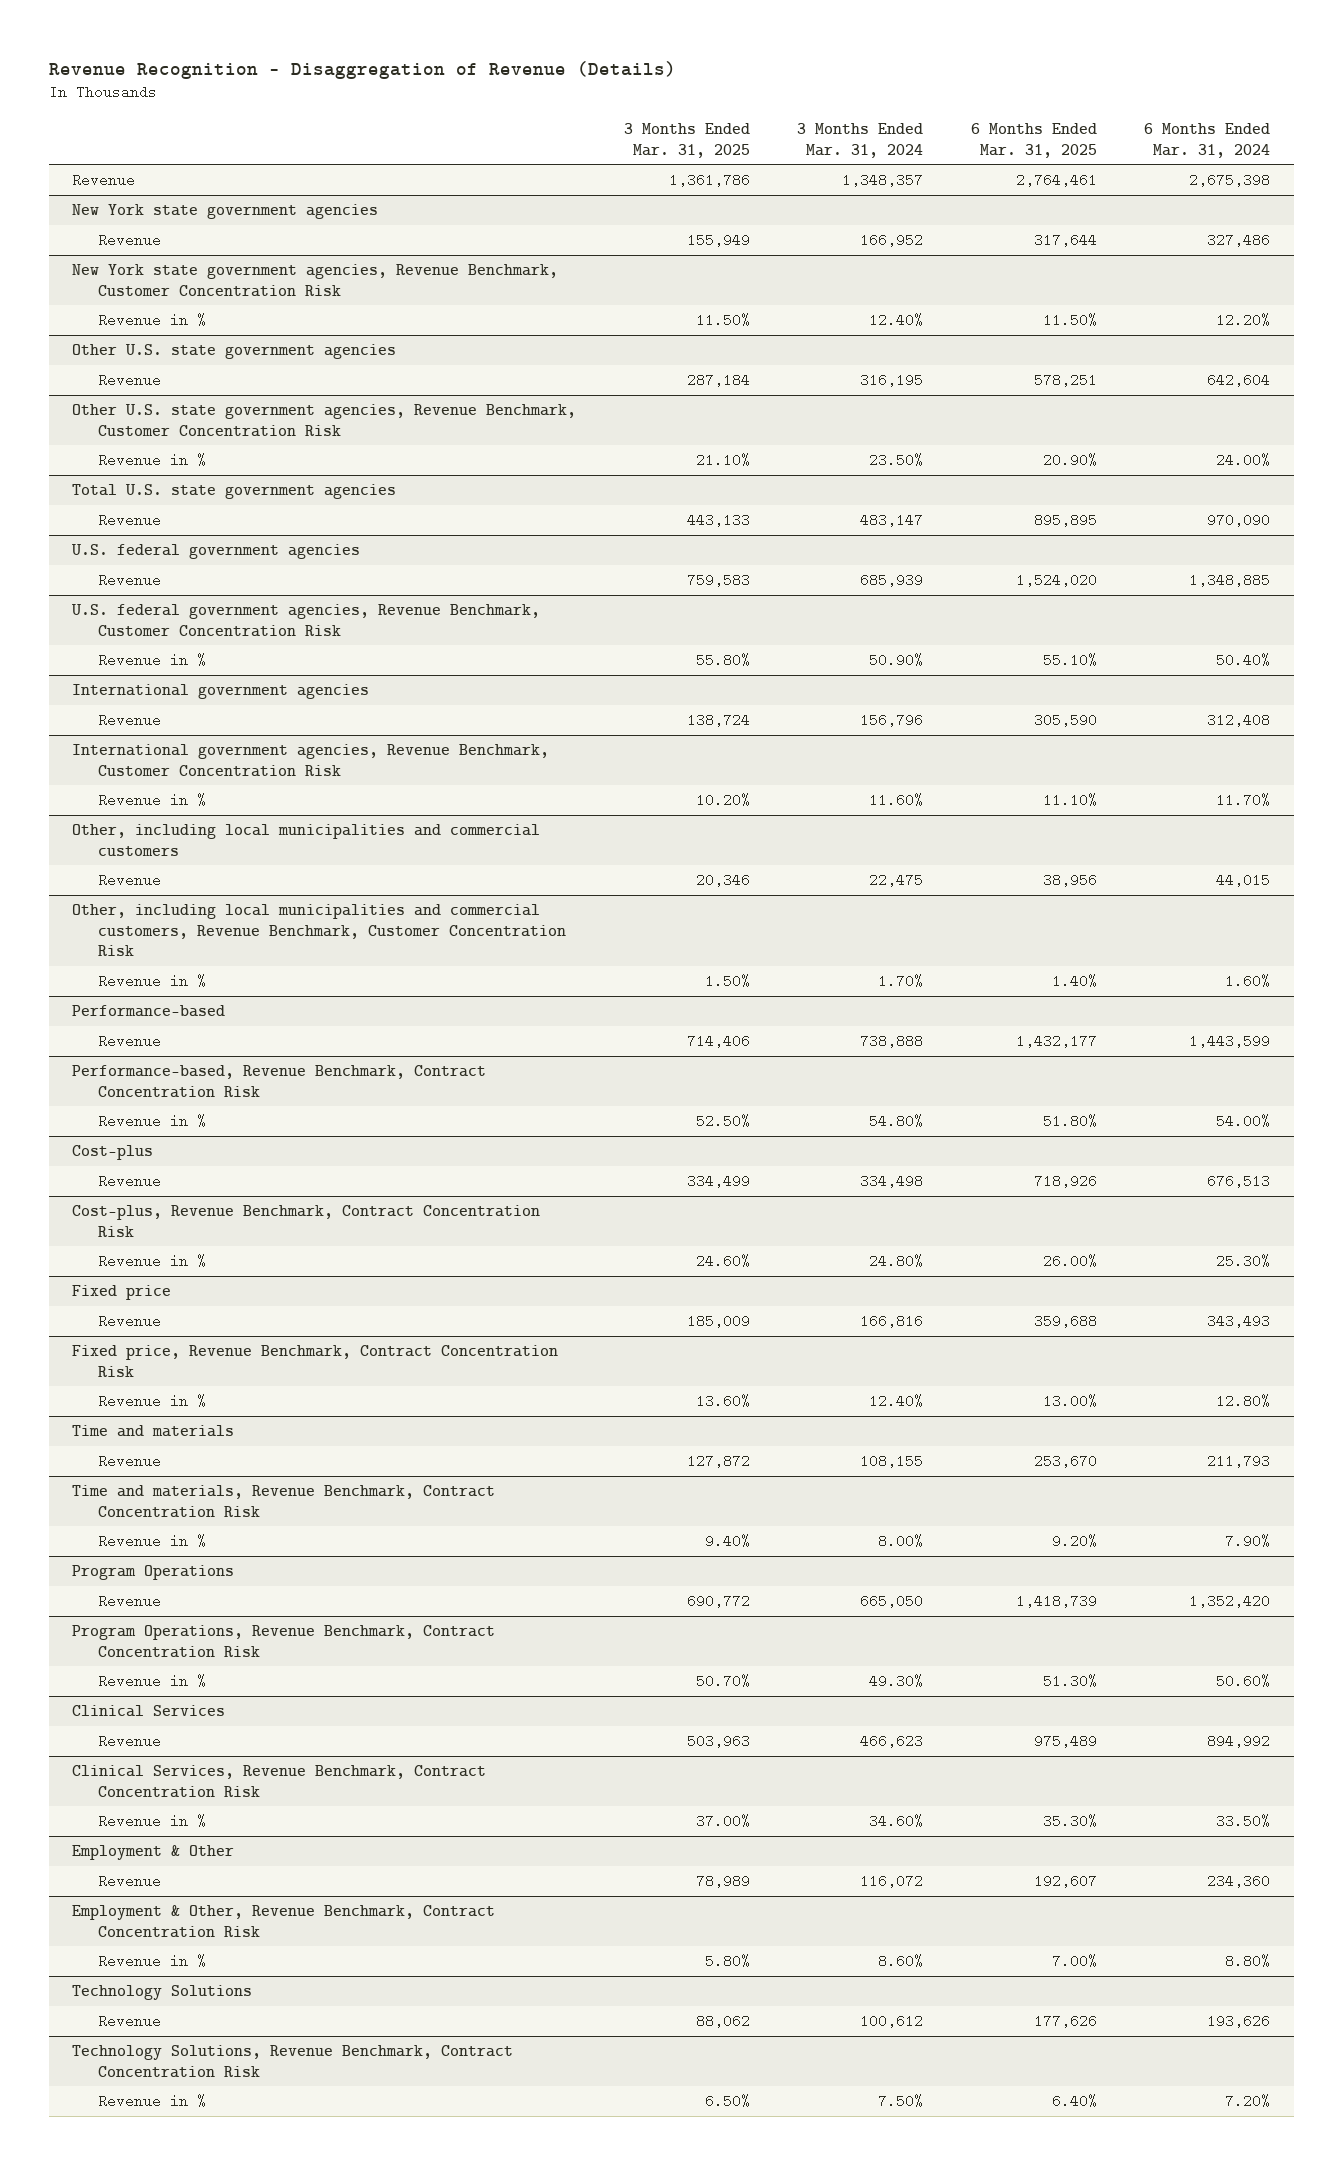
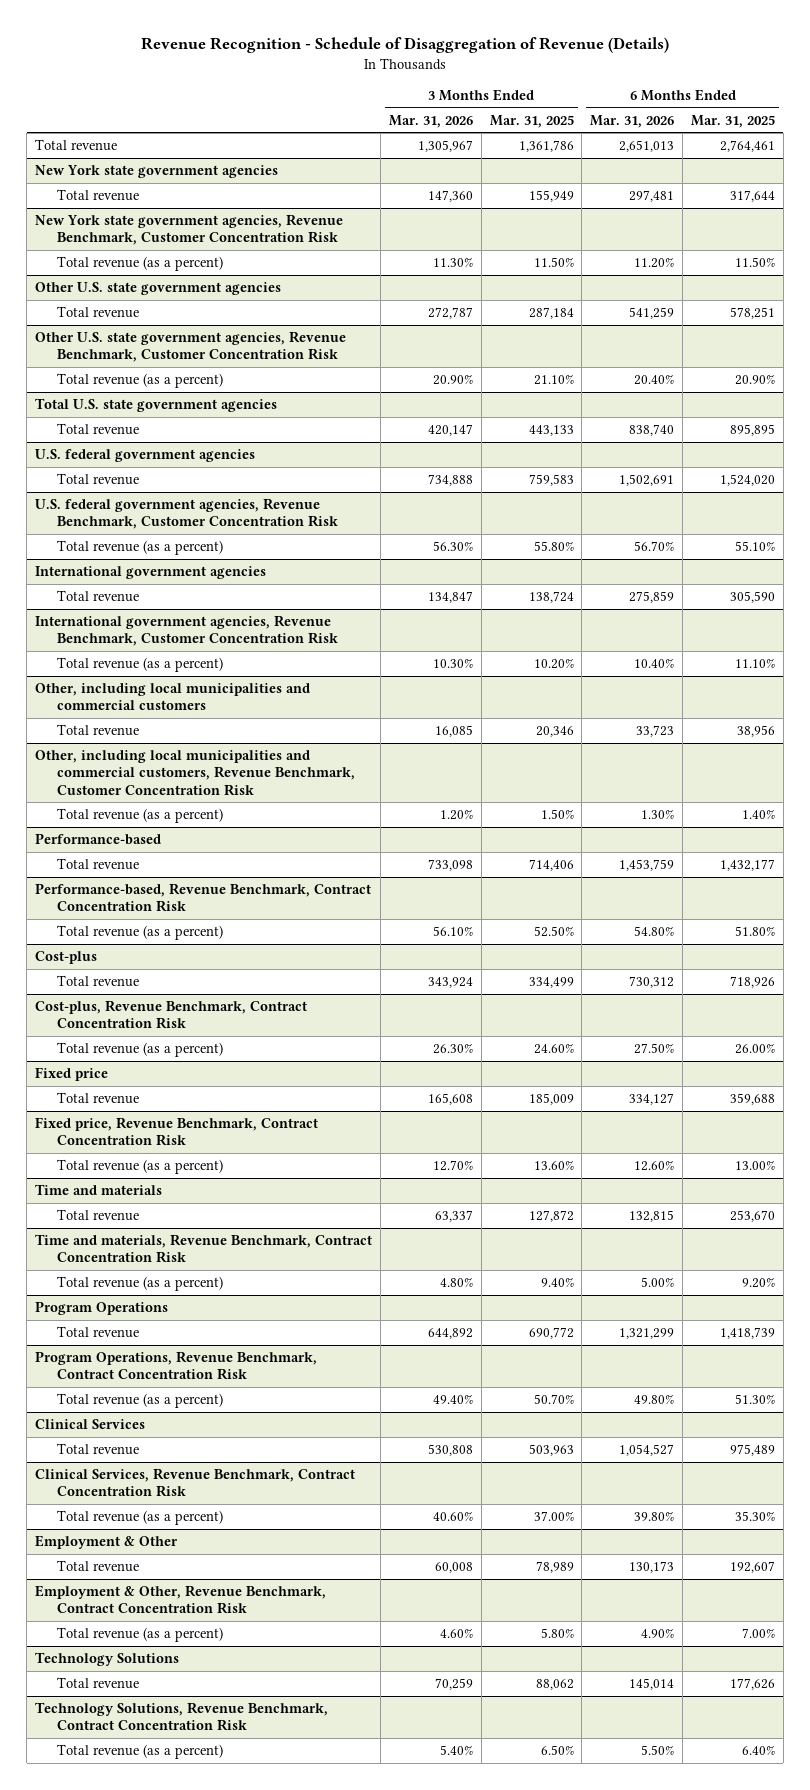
[48,60,676,79] Revenue Recognition - Disaggregation of Revenue (Details) -> [141,37,670,54] Revenue Recognition - Schedule of Disaggregation of Revenue (Details)
[797,123,924,158] 3 Months Ended Mar. 31, 2024 -> none
[1144,123,1271,158] 6 Months Ended Mar. 31, 2024 -> none
none -> [388,114,473,128] Mar. 31, 2026
none -> [590,114,675,128] Mar. 31, 2026
[72,173,136,188] Revenue -> [34,139,117,152] Total revenue
[97,233,161,248] Revenue -> [56,189,139,202] Total revenue
[97,313,206,328] Revenue in % -> [56,256,223,272] Total revenue (as a percent)
[97,373,161,388] Revenue -> [56,306,139,319] Total revenue
[97,453,206,468] Revenue in % -> [56,373,223,389] Total revenue (as a percent)
[97,513,161,528] Revenue -> [56,423,139,436] Total revenue
[97,573,161,588] Revenue -> [56,473,139,486] Total revenue
[97,653,206,668] Revenue in % -> [56,540,223,556] Total revenue (as a percent)
[97,713,161,728] Revenue -> [56,590,139,603] Total revenue
[97,793,206,808] Revenue in % -> [56,657,223,673] Total revenue (as a percent)
[97,873,161,888] Revenue -> [56,724,139,737] Total revenue
[97,974,206,989] Revenue in % -> [56,808,223,824] Total revenue (as a percent)
[97,1034,161,1049] Revenue -> [56,858,139,871] Total revenue
[97,1114,206,1129] Revenue in % -> [56,925,223,941] Total revenue (as a percent)
[97,1174,161,1189] Revenue -> [56,975,139,988] Total revenue
[97,1254,206,1269] Revenue in % -> [56,1042,223,1058] Total revenue (as a percent)
[97,1314,161,1329] Revenue -> [56,1092,139,1105] Total revenue
[97,1394,206,1409] Revenue in % -> [56,1159,223,1175] Total revenue (as a percent)
[97,1454,161,1469] Revenue -> [56,1209,139,1222] Total revenue
[97,1534,206,1549] Revenue in % -> [56,1276,223,1292] Total revenue (as a percent)
[97,1594,161,1609] Revenue -> [56,1326,139,1339] Total revenue
[97,1674,206,1689] Revenue in % -> [56,1393,223,1409] Total revenue (as a percent)
[97,1734,161,1749] Revenue -> [56,1443,139,1456] Total revenue
[97,1814,206,1829] Revenue in % -> [56,1510,223,1526] Total revenue (as a percent)
[97,1874,161,1889] Revenue -> [56,1560,139,1573] Total revenue
[97,1954,206,1969] Revenue in % -> [56,1627,223,1643] Total revenue (as a percent)
[97,2014,161,2029] Revenue -> [56,1677,139,1690] Total revenue
[97,2094,206,2109] Revenue in % -> [56,1744,223,1760] Total revenue (as a percent)

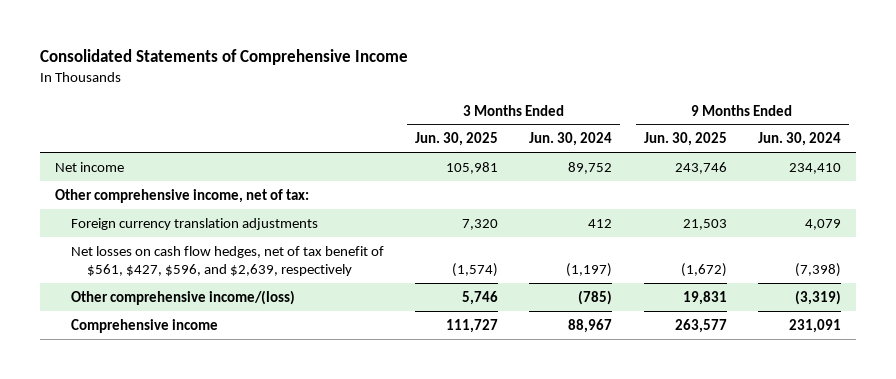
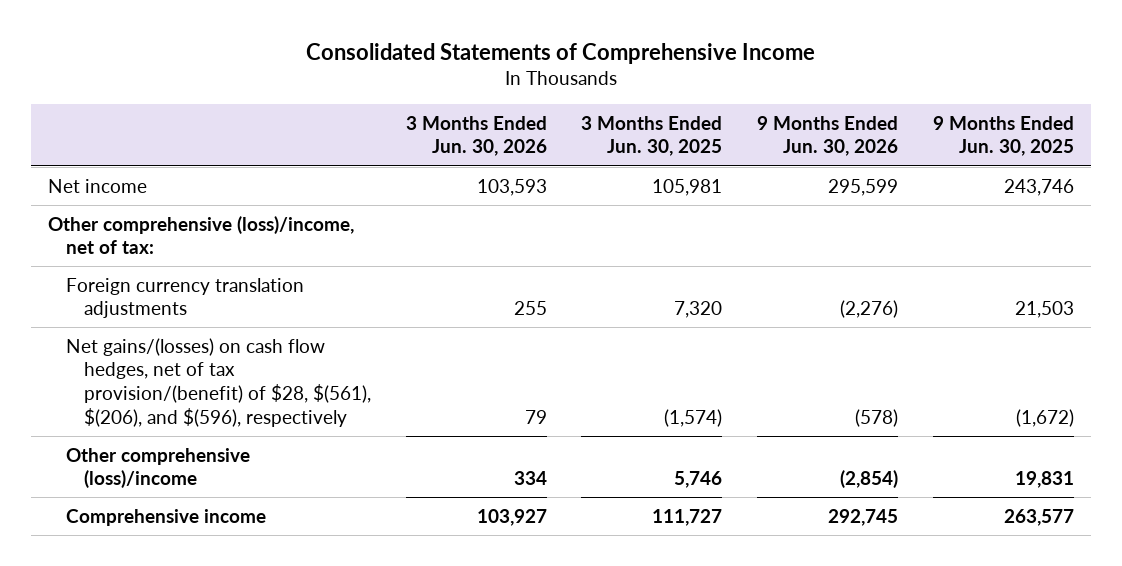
[529,132,613,147] Jun. 30, 2024 -> none
[757,132,841,147] Jun. 30, 2024 -> none
none -> [405,115,547,157] 3 Months Ended Jun. 30, 2026
none -> [757,115,899,157] 9 Months Ended Jun. 30, 2026
[55,188,310,203] Other comprehensive income, net of tax: -> [48,215,355,255] Other comprehensive (loss)/income, net of tax:
[71,245,385,277] Net losses on cash flow hedges, net of tax benefit of $561, $427, $596, and $2,639, respectively -> [66,337,372,427] Net gains/(losses) on cash flow hedges, net of tax provision/(benefit) of $28, $(561), $(206), and $(596), respectively
[71,289,296,305] Other comprehensive income/(loss) -> [66,447,251,489] Other comprehensive (loss)/income

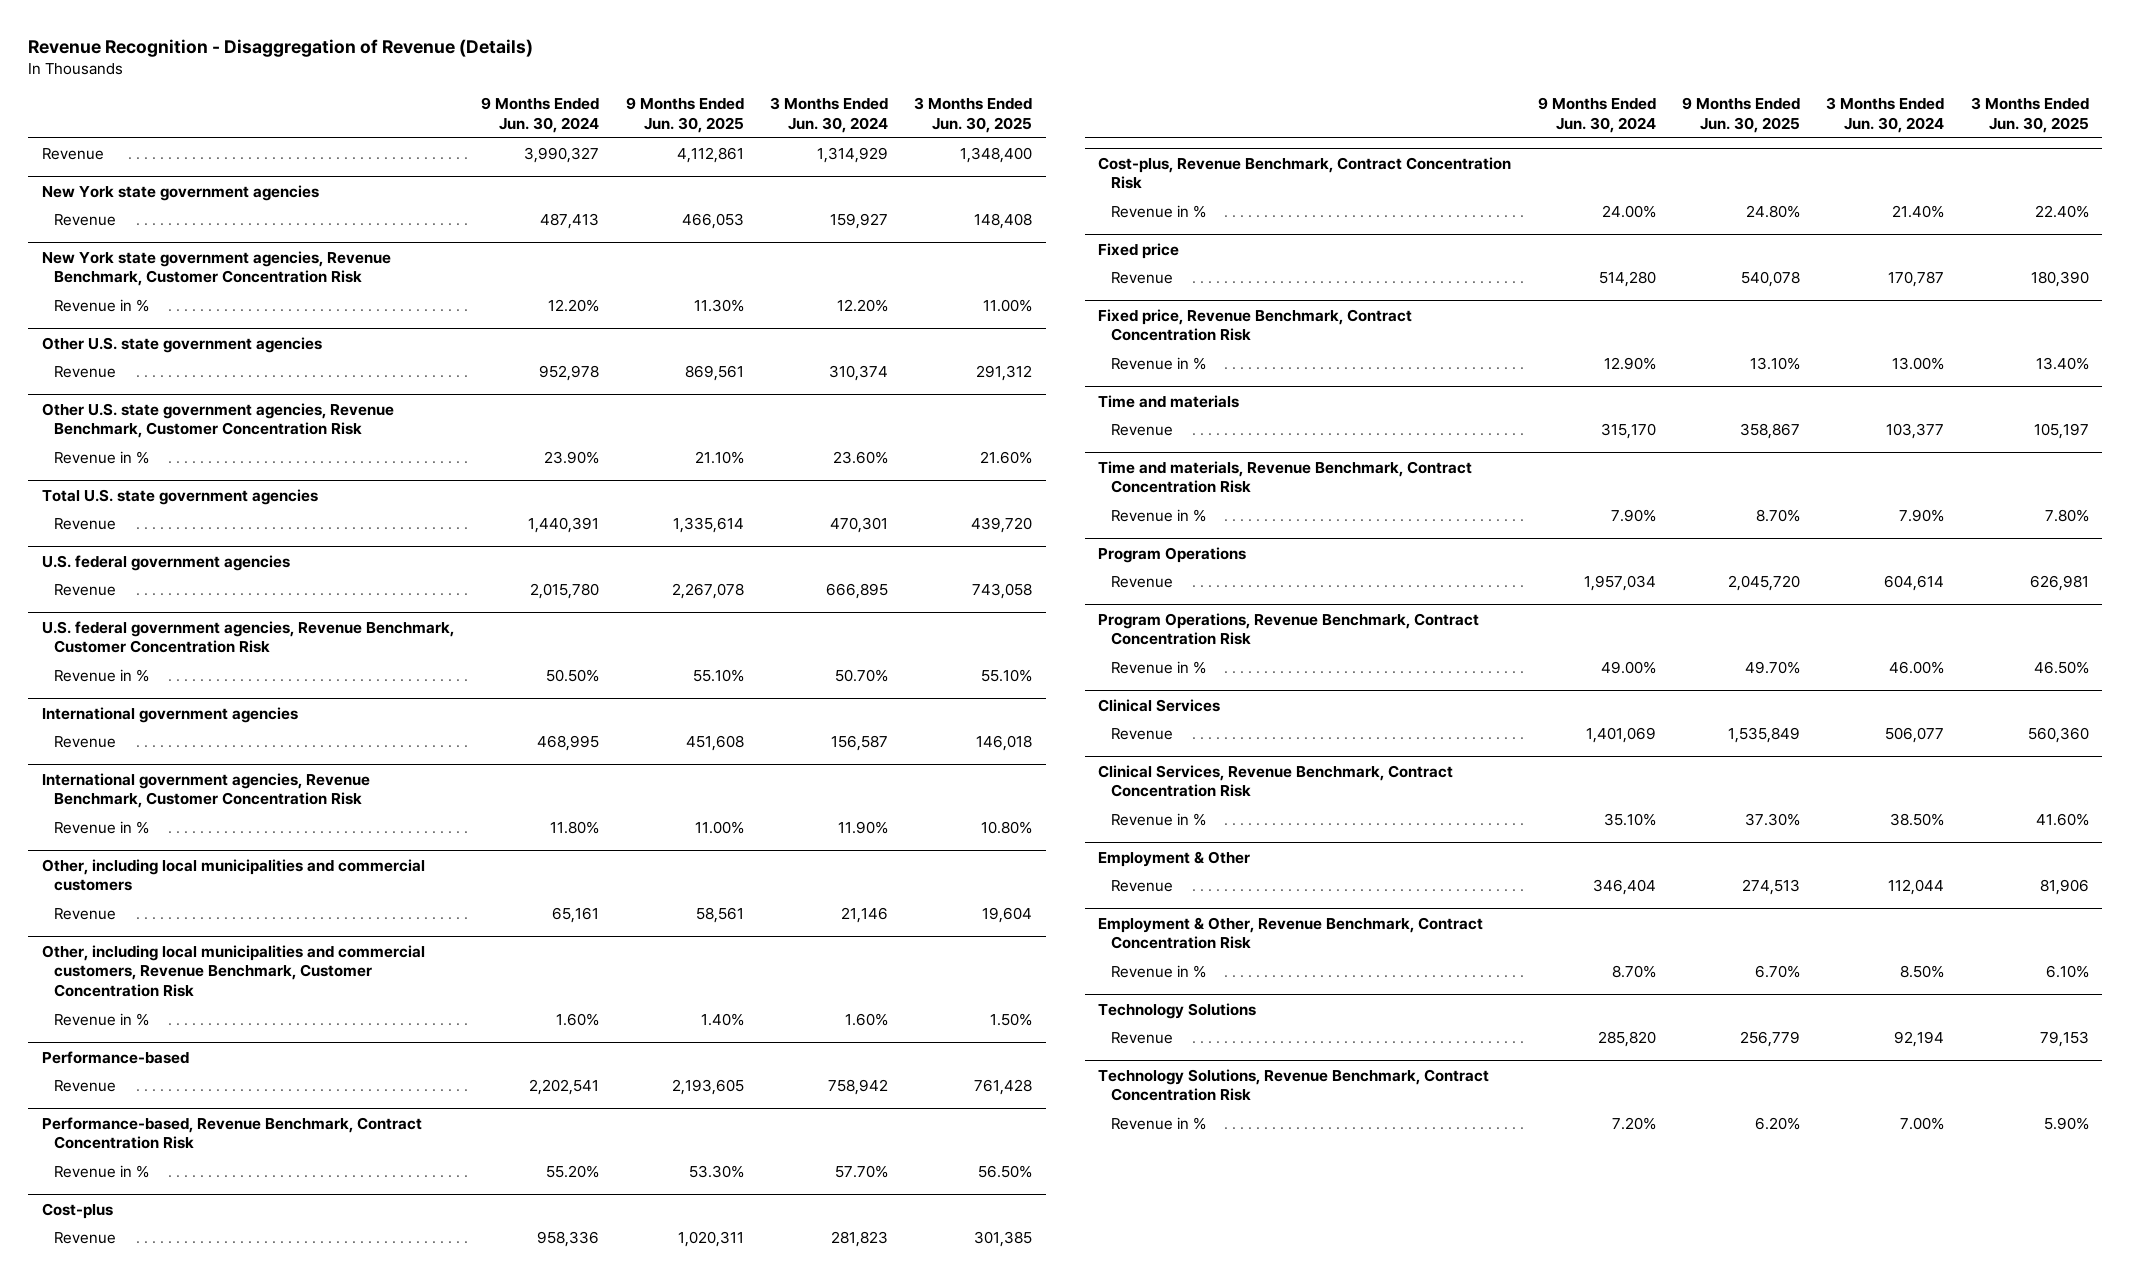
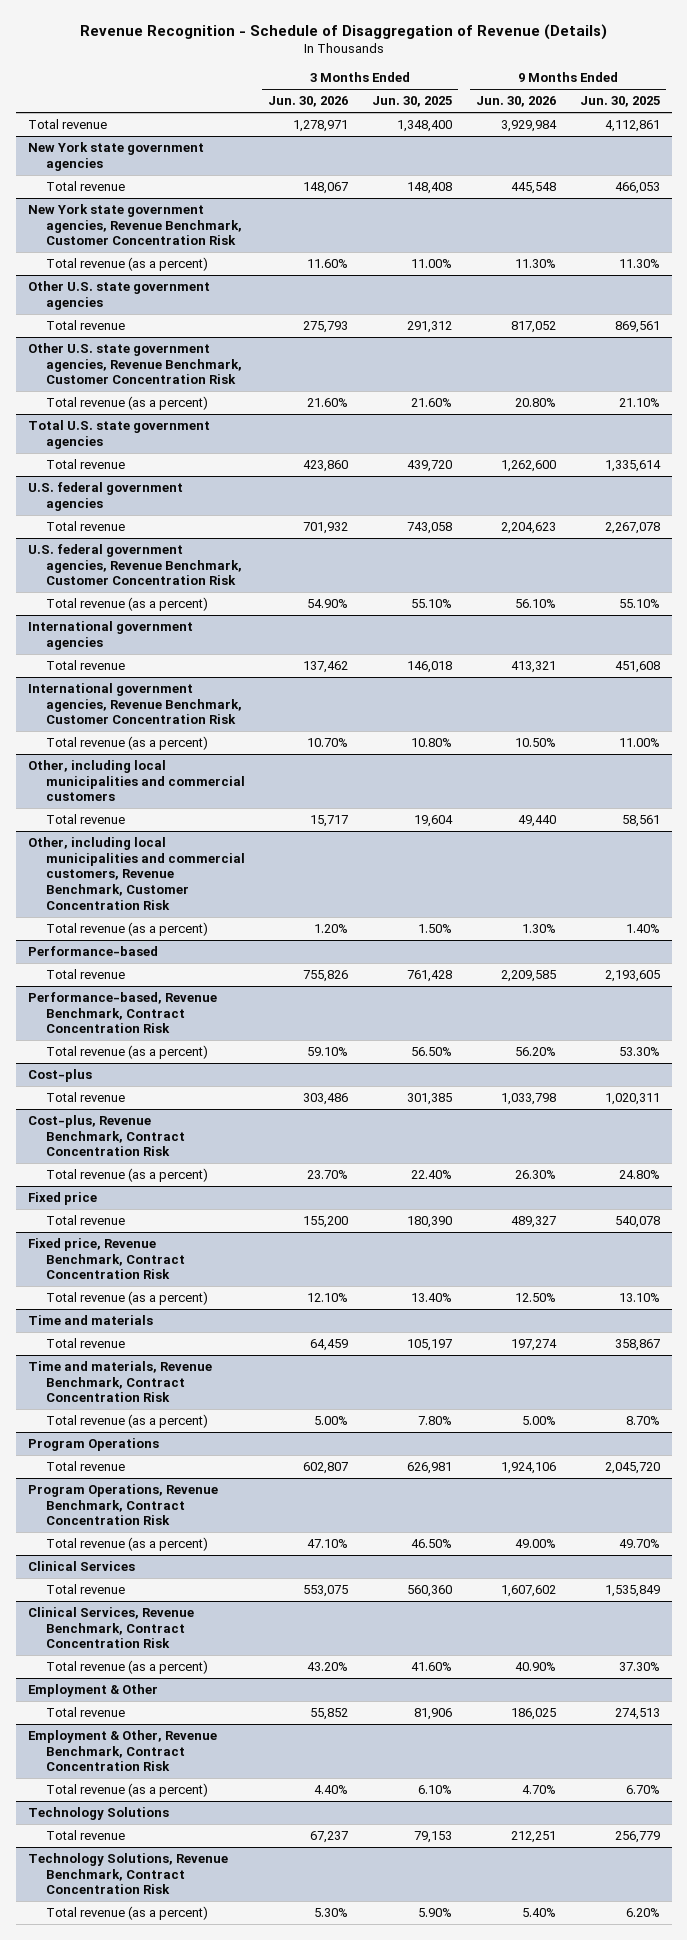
[28,38,534,57] Revenue Recognition - Disaggregation of Revenue (Details) -> [79,23,607,40] Revenue Recognition - Schedule of Disaggregation of Revenue (Details)
[481,97,600,134] 9 Months Ended Jun. 30, 2024 -> none
[770,97,889,134] 3 Months Ended Jun. 30, 2024 -> none
none -> [268,96,349,108] Jun. 30, 2026
none -> [475,96,556,108] Jun. 30, 2026
[41,147,104,160] Revenue -> [27,119,107,130] Total revenue
[54,213,117,226] Revenue -> [45,181,125,192] Total revenue
[54,298,150,312] Revenue in % -> [45,257,208,272] Total revenue (as a percent)
[54,365,117,378] Revenue -> [45,320,125,331] Total revenue
[54,450,150,464] Revenue in % -> [45,396,208,411] Total revenue (as a percent)
[54,517,117,530] Revenue -> [45,459,125,470] Total revenue
[54,583,117,596] Revenue -> [45,521,125,532] Total revenue
[54,668,150,682] Revenue in % -> [45,597,208,612] Total revenue (as a percent)
[54,735,117,748] Revenue -> [45,660,125,671] Total revenue
[54,820,150,834] Revenue in % -> [45,736,208,751] Total revenue (as a percent)
[54,907,117,920] Revenue -> [45,814,125,825] Total revenue
[54,1012,150,1026] Revenue in % -> [45,922,208,937] Total revenue (as a percent)
[54,1079,117,1092] Revenue -> [45,969,125,980] Total revenue
[54,1164,150,1178] Revenue in % -> [45,1045,208,1060] Total revenue (as a percent)
[54,1231,117,1244] Revenue -> [45,1092,125,1103] Total revenue
[1110,204,1206,218] Revenue in % -> [45,1168,208,1183] Total revenue (as a percent)
[1110,271,1173,284] Revenue -> [45,1215,125,1226] Total revenue
[1110,356,1206,370] Revenue in % -> [45,1291,208,1306] Total revenue (as a percent)
[1110,423,1173,436] Revenue -> [45,1338,125,1349] Total revenue
[1110,508,1206,522] Revenue in % -> [45,1414,208,1429] Total revenue (as a percent)
[1110,575,1173,588] Revenue -> [45,1461,125,1472] Total revenue
[1110,660,1206,674] Revenue in % -> [45,1537,208,1552] Total revenue (as a percent)
[1110,727,1173,740] Revenue -> [45,1584,125,1595] Total revenue
[1110,812,1206,826] Revenue in % -> [45,1660,208,1675] Total revenue (as a percent)
[1110,879,1173,892] Revenue -> [45,1707,125,1718] Total revenue
[1110,964,1206,978] Revenue in % -> [45,1783,208,1798] Total revenue (as a percent)
[1110,1031,1173,1044] Revenue -> [45,1830,125,1841] Total revenue
[1110,1116,1206,1130] Revenue in % -> [45,1906,208,1921] Total revenue (as a percent)

